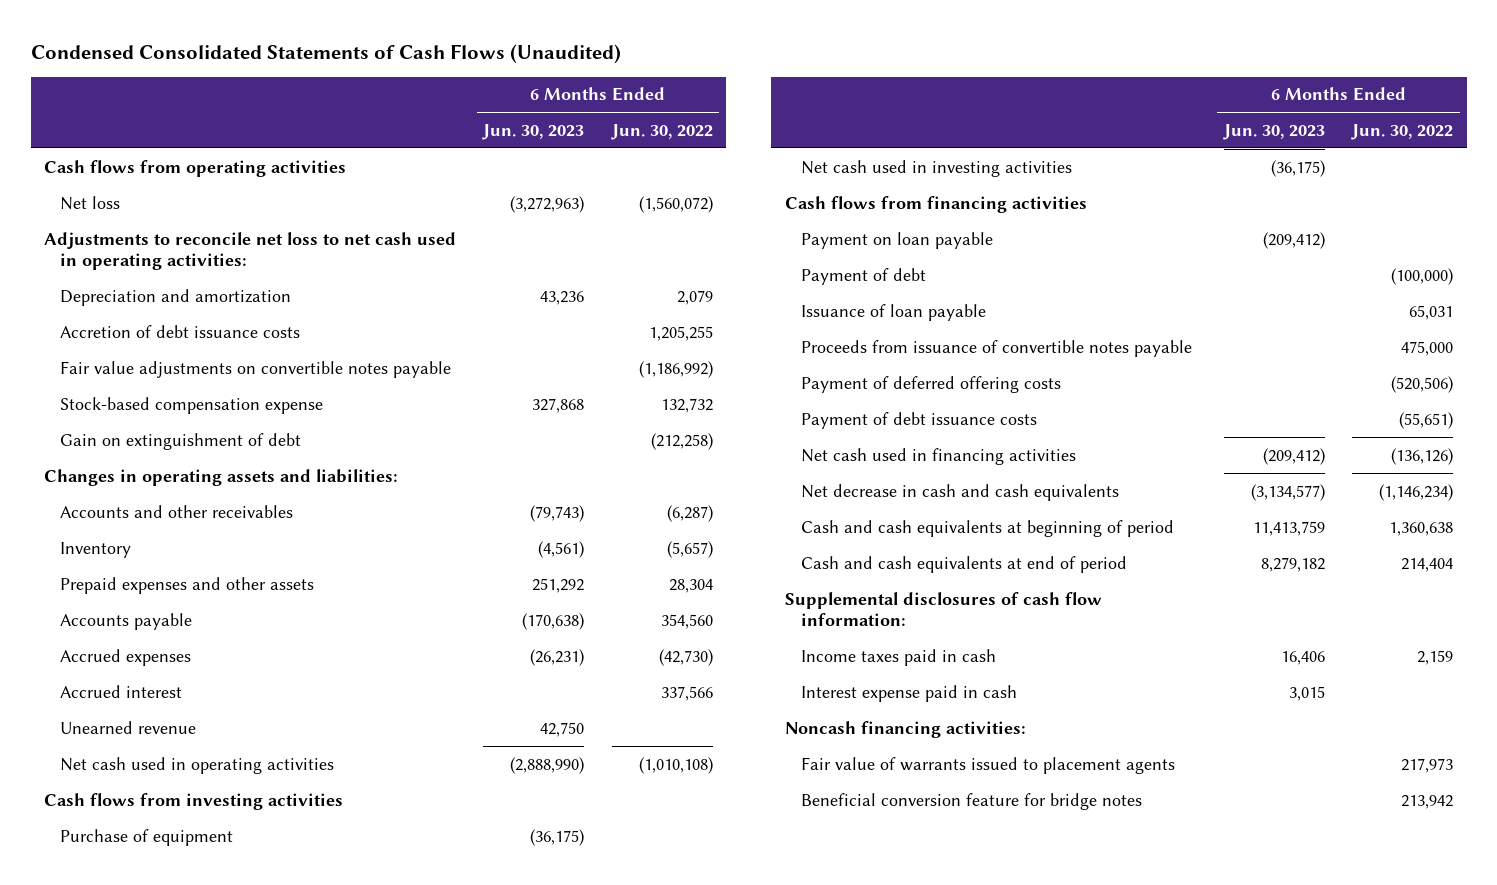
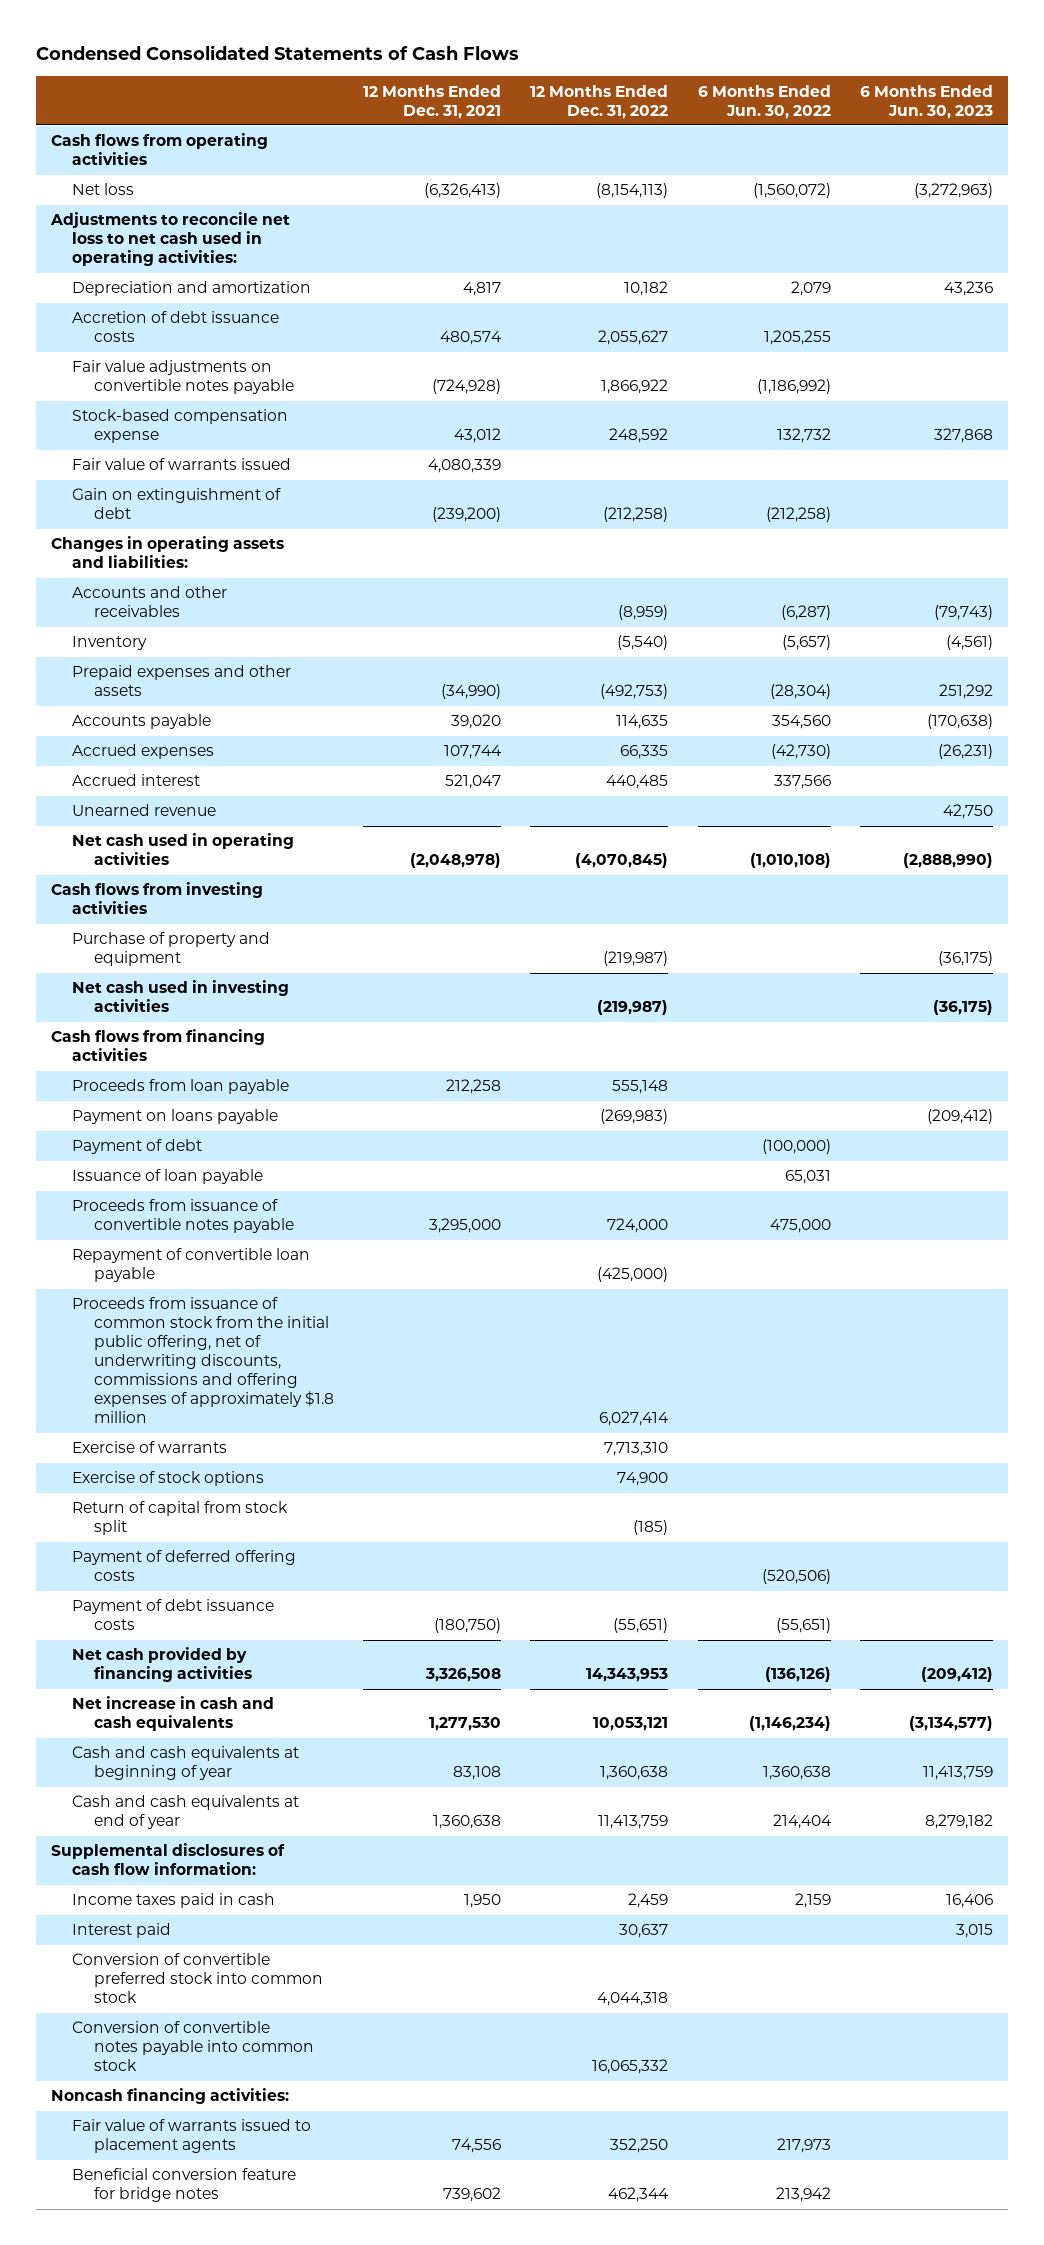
[30,43,621,64] Condensed Consolidated Statements of Cash Flows (Unaudited) -> [36,45,520,61] Condensed Consolidated Statements of Cash Flows
none -> [363,84,502,119] 12 Months Ended Dec. 31, 2021
none -> [530,84,669,119] 12 Months Ended Dec. 31, 2022
none -> [72,458,292,471] Fair value of warrants issued
[668,578,713,593] 28,304 -> [769,684,831,700] (28,304)
[60,828,234,846] Purchase of equipment -> [72,932,271,967] Purchase of property and equipment
none -> [72,1079,290,1095] Proceeds from loan payable
[800,231,993,249] Payment on loan payable -> [72,1109,279,1125] Payment on loans payable
none -> [72,1248,311,1283] Repayment of convertible loan payable
none -> [72,1297,334,1424] Proceeds from issuance of common stock from the initial public offering, net of underwriting discounts, commissions and offering expenses of approximately $1.8 million
none -> [72,1441,228,1454] Exercise of warrants
none -> [72,1471,265,1487] Exercise of stock options
none -> [72,1501,289,1536] Return of capital from stock split
[800,447,1076,465] Net cash used in financing activities -> [72,1647,252,1683] Net cash provided by financing activities
[800,483,1119,501] Net decrease in cash and cash equivalents -> [72,1696,275,1732] Net increase in cash and cash equivalents
[800,519,1174,537] Cash and cash equivalents at beginning of period -> [72,1746,300,1781] Cash and cash equivalents at beginning of year
[800,555,1127,573] Cash and cash equivalents at end of period -> [72,1795,300,1830] Cash and cash equivalents at end of year
[800,684,1017,702] Interest expense paid in cash -> [72,1923,172,1939] Interest paid
none -> [72,1953,323,2004] Conversion of convertible preferred stock into common stock
none -> [72,2021,314,2072] Conversion of convertible notes payable into common stock

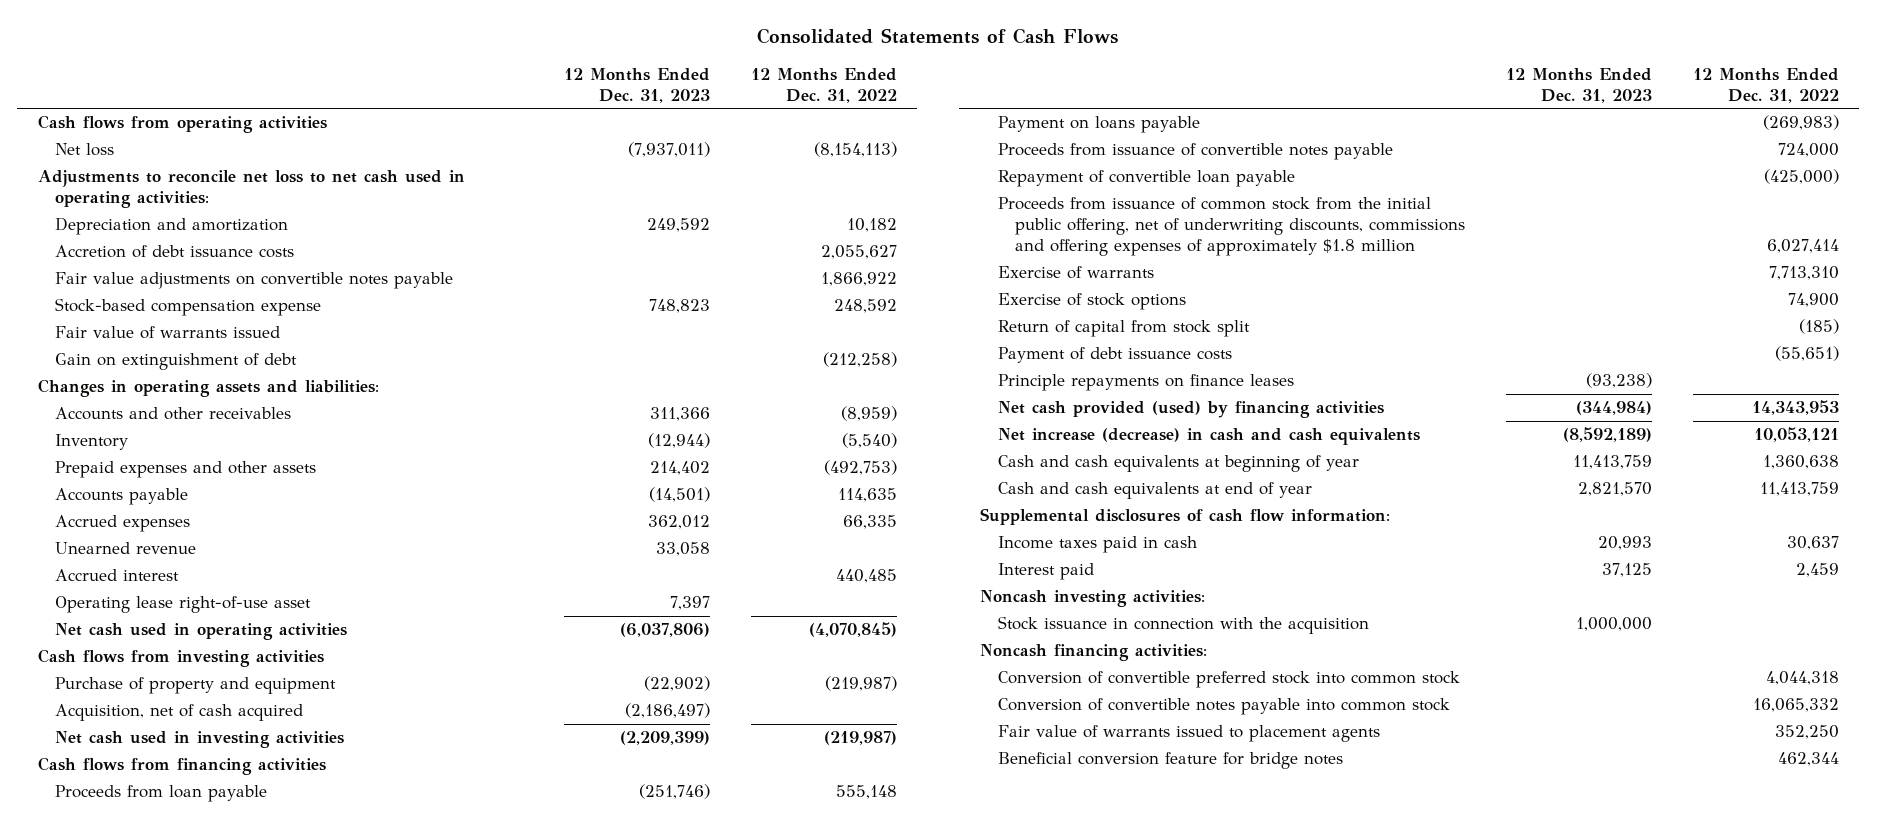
[36,45,520,61] Condensed Consolidated Statements of Cash Flows -> [757,28,1119,45] Consolidated Statements of Cash Flows
[363,84,502,119] 12 Months Ended Dec. 31, 2021 -> none
[697,84,831,119] 6 Months Ended Jun. 30, 2022 -> none
[860,84,994,119] 6 Months Ended Jun. 30, 2023 -> none
none -> [563,67,710,103] 12 Months Ended Dec. 31, 2023
[72,774,201,787] Accrued interest -> [55,569,180,582] Accrued interest
none -> [55,596,312,614] Operating lease right-of-use asset
none -> [55,704,304,722] Acquisition, net of cash acquired
[72,1139,203,1155] Payment of debt -> none
[72,1169,264,1185] Issuance of loan payable -> none
[72,1550,297,1582] Payment of deferred offering costs -> none
none -> [997,374,1294,392] Principle repayments on finance leases
[72,1647,252,1683] Net cash provided by financing activities -> [997,401,1384,419] Net cash provided (used) by financing activities
[72,1696,275,1732] Net increase in cash and cash equivalents -> [997,428,1420,446] Net increase (decrease) in cash and cash equivalents
[628,1893,669,1909] 2,459 -> [1786,536,1839,551] 30,637
[619,1924,669,1939] 30,637 -> [1795,563,1839,578] 2,459
none -> [979,590,1205,608] Noncash investing activities:
none -> [997,616,1369,635] Stock issuance in connection with the acquisition
[50,2088,289,2105] Noncash financing activities: -> [979,644,1207,662] Noncash financing activities:

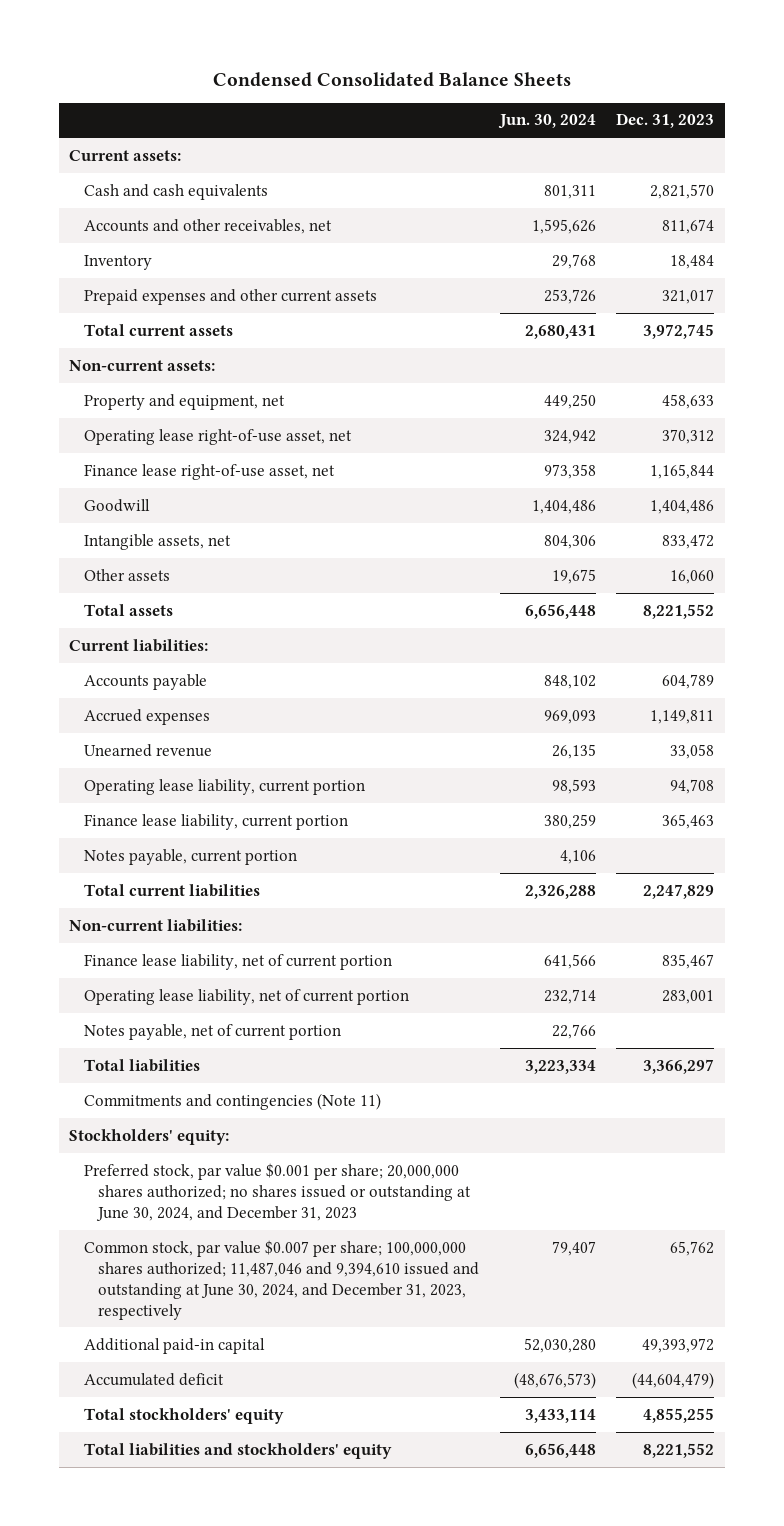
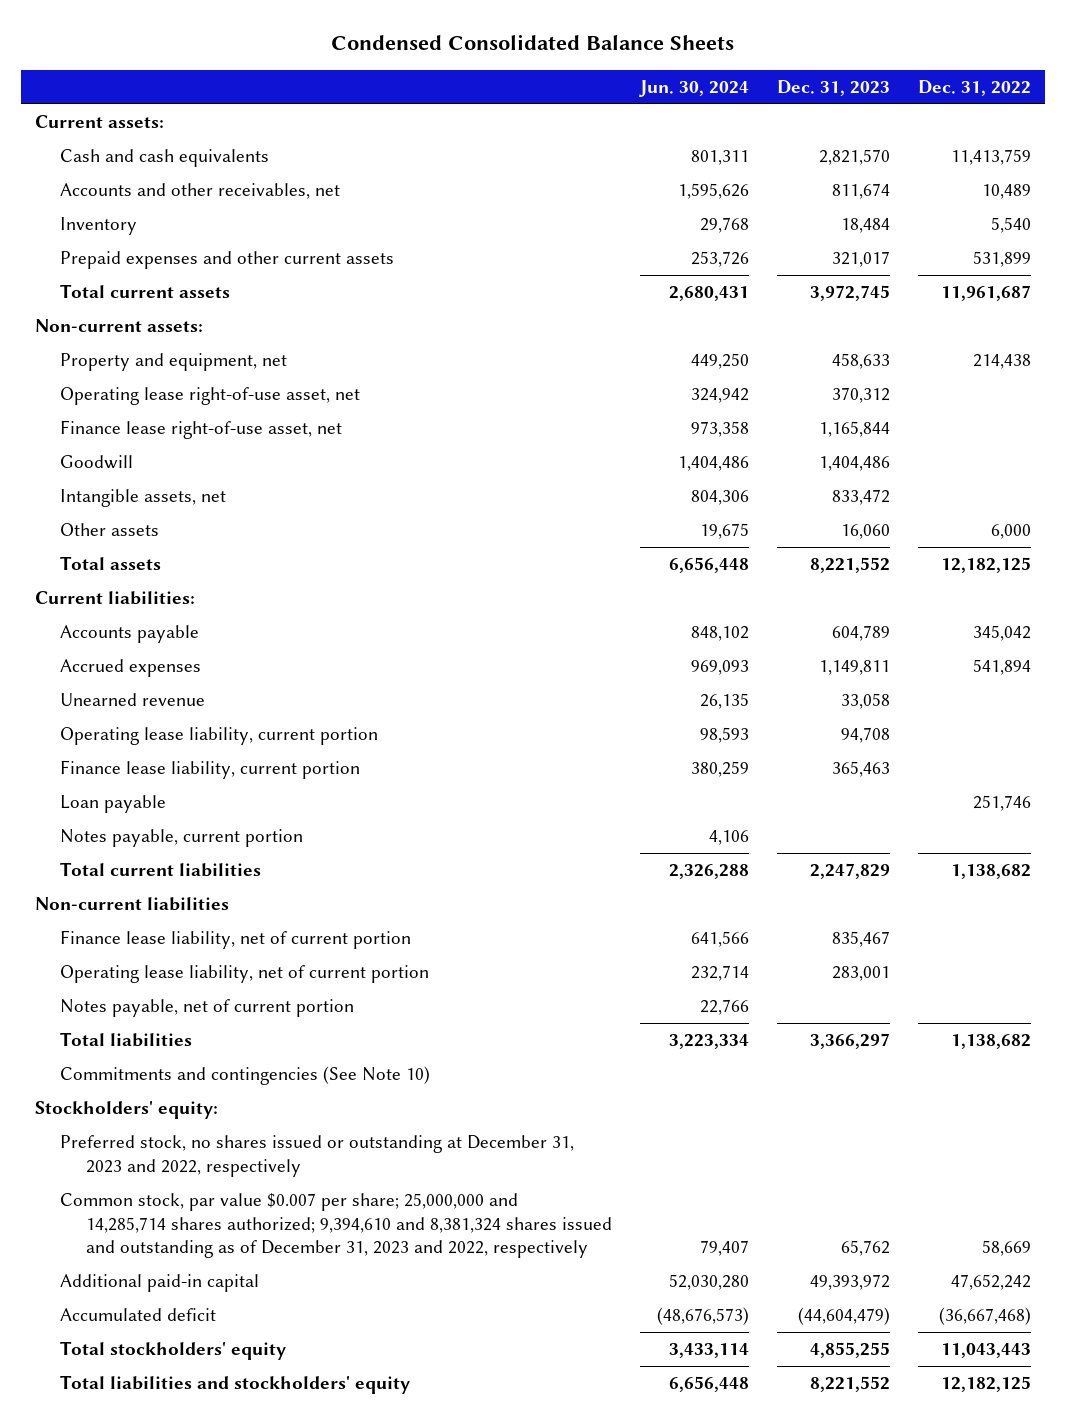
none -> [918,79,1032,96] Dec. 31, 2022
none -> [60,795,167,814] Loan payable
[69,918,243,932] Non-current liabilities: -> [34,897,229,912] Non-current liabilities
[83,1092,381,1110] Commitments and contingencies (Note 11) -> [60,1066,431,1086] Commitments and contingencies (See Note 10)
[83,1162,472,1221] Preferred stock, par value $0.001 per share; 20,000,000 shares authorized; no shares issued or outstanding at June 30, 2024, and December 31, 2023 -> [60,1135,575,1177] Preferred stock, no shares issued or outstanding at December 31, 2023 and 2022, respectively
[83,1239,480,1320] Common stock, par value $0.007 per share; 100,000,000 shares authorized; 11,487,046 and 9,394,610 issued and outstanding at June 30, 2024, and December 31, 2023, respectively -> [60,1193,613,1259] Common stock, par value $0.007 per share; 25,000,000 and 14,285,714 shares authorized; 9,394,610 and 8,381,324 shares issued and outstanding as of December 31, 2023 and 2022, respectively

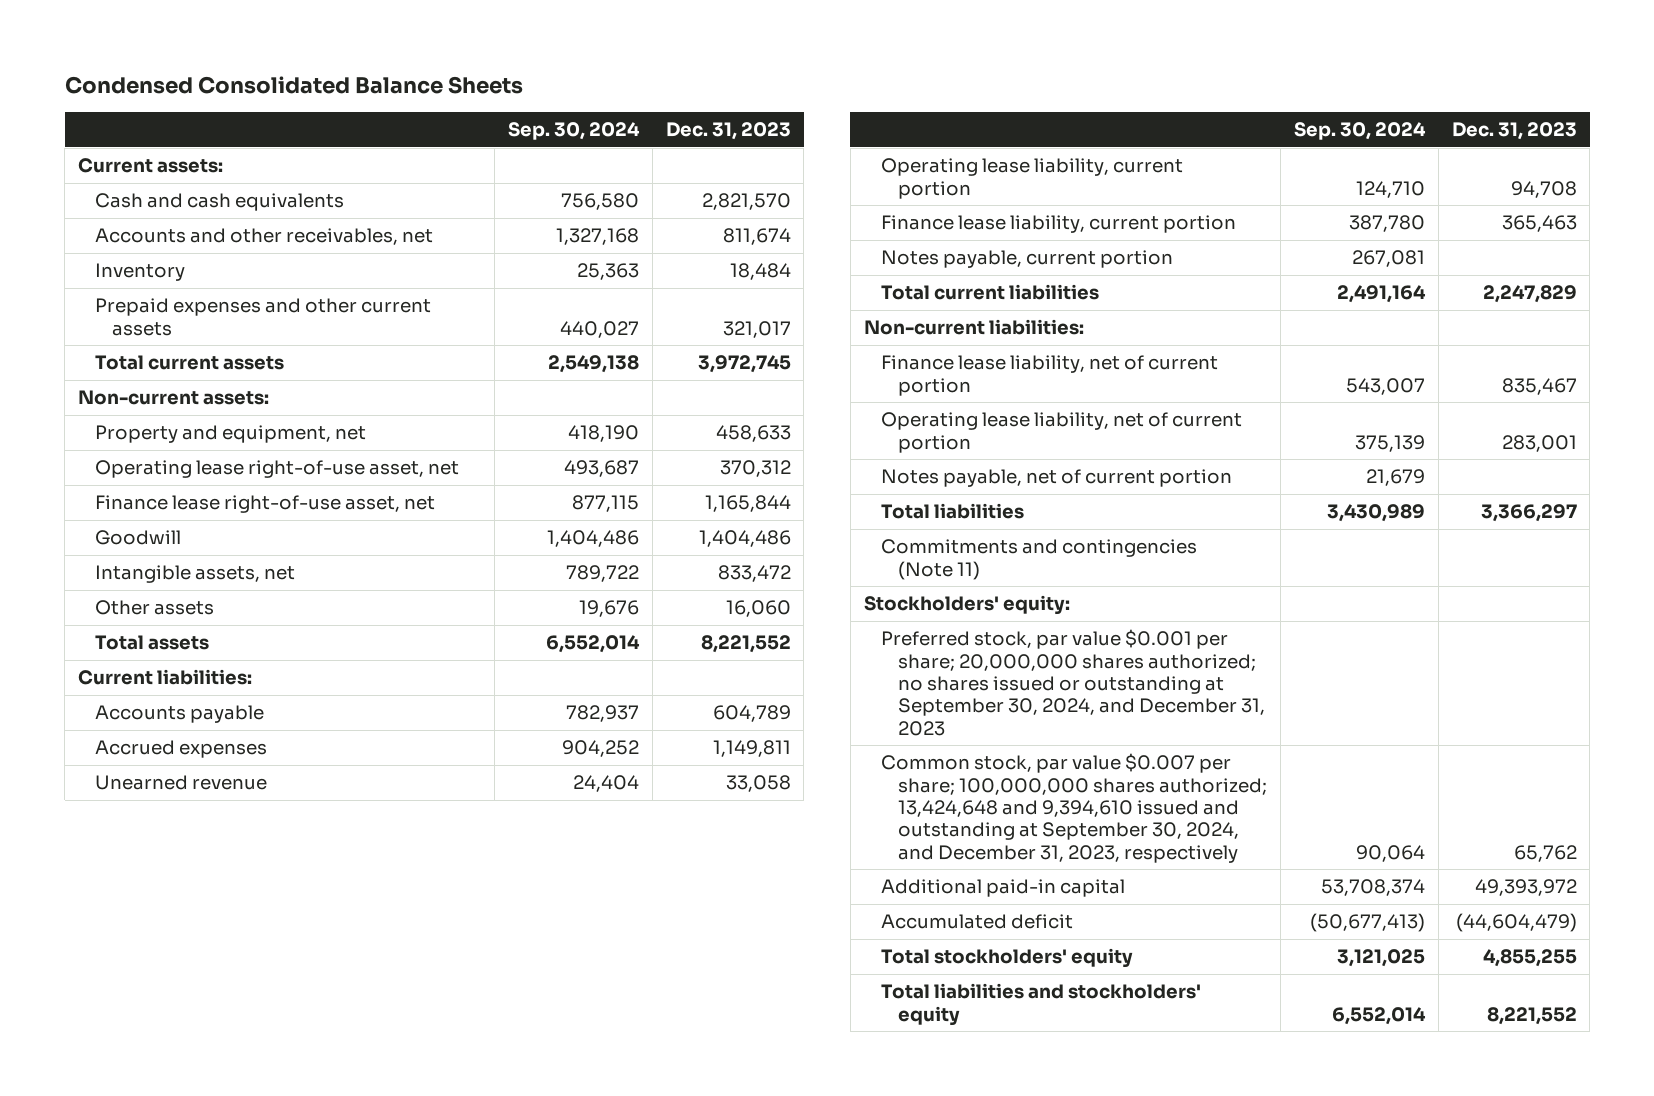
[639,79,750,97] Jun. 30, 2024 -> none
[918,79,1032,96] Dec. 31, 2022 -> none
none -> [507,122,640,141] Sep. 30, 2024
[60,795,167,814] Loan payable -> none
[34,897,229,912] Non-current liabilities -> [863,319,1084,336] Non-current liabilities:
[60,1066,431,1086] Commitments and contingencies (See Note 10) -> [881,539,1198,580] Commitments and contingencies (Note 11)
[60,1135,575,1177] Preferred stock, no shares issued or outstanding at December 31, 2023 and 2022, respectively -> [881,629,1266,736] Preferred stock, par value $0.001 per share; 20,000,000 shares authorized; no shares issued or outstanding at September 30, 2024, and December 31, 2023
[60,1193,613,1259] Common stock, par value $0.007 per share; 25,000,000 and 14,285,714 shares authorized; 9,394,610 and 8,381,324 shares issued and outstanding as of December 31, 2023 and 2022, respectively -> [881,753,1268,863] Common stock, par value $0.007 per share; 100,000,000 shares authorized; 13,424,648 and 9,394,610 issued and outstanding at September 30, 2024, and December 31, 2023, respectively

